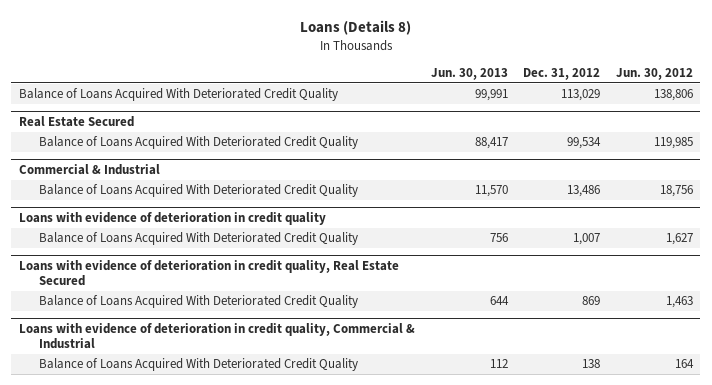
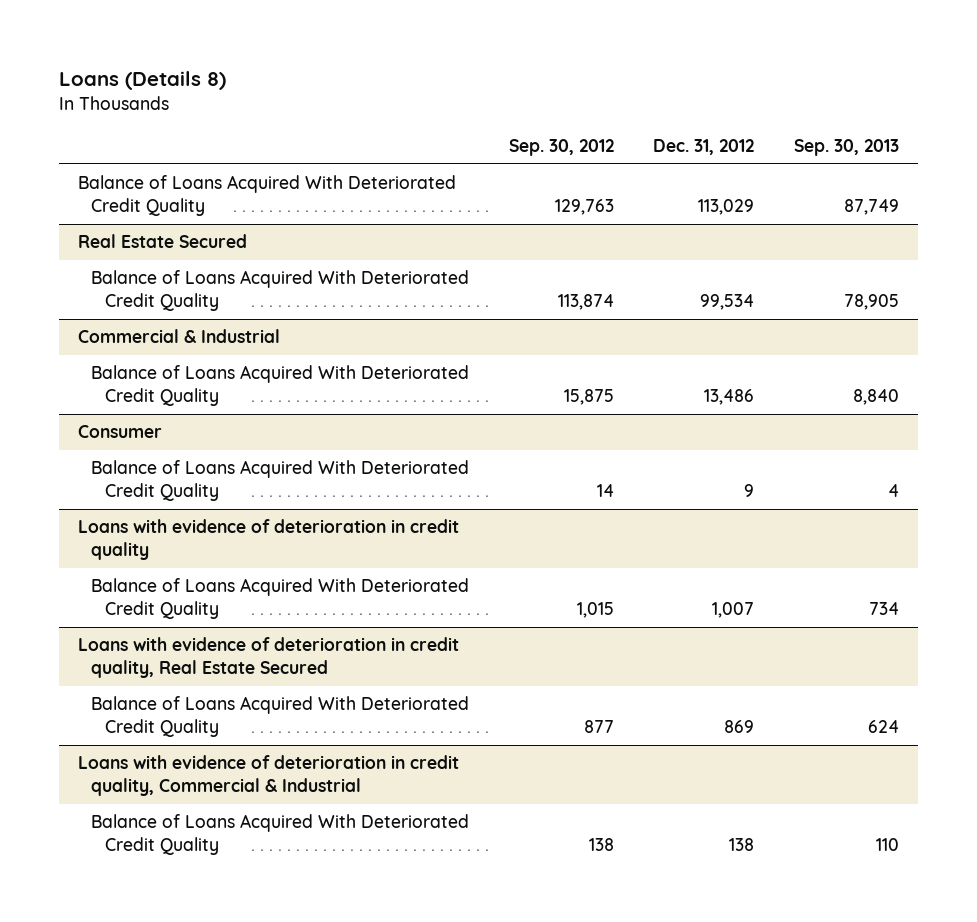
[430,68,508,81] Jun. 30, 2013 -> none
[615,68,693,81] Jun. 30, 2012 -> none
none -> [508,138,614,156] Sep. 30, 2012
none -> [793,138,899,156] Sep. 30, 2013
none -> [78,425,163,439] Consumer
none -> [91,460,470,502] Balance of Loans Acquired With Deteriorated Credit Quality

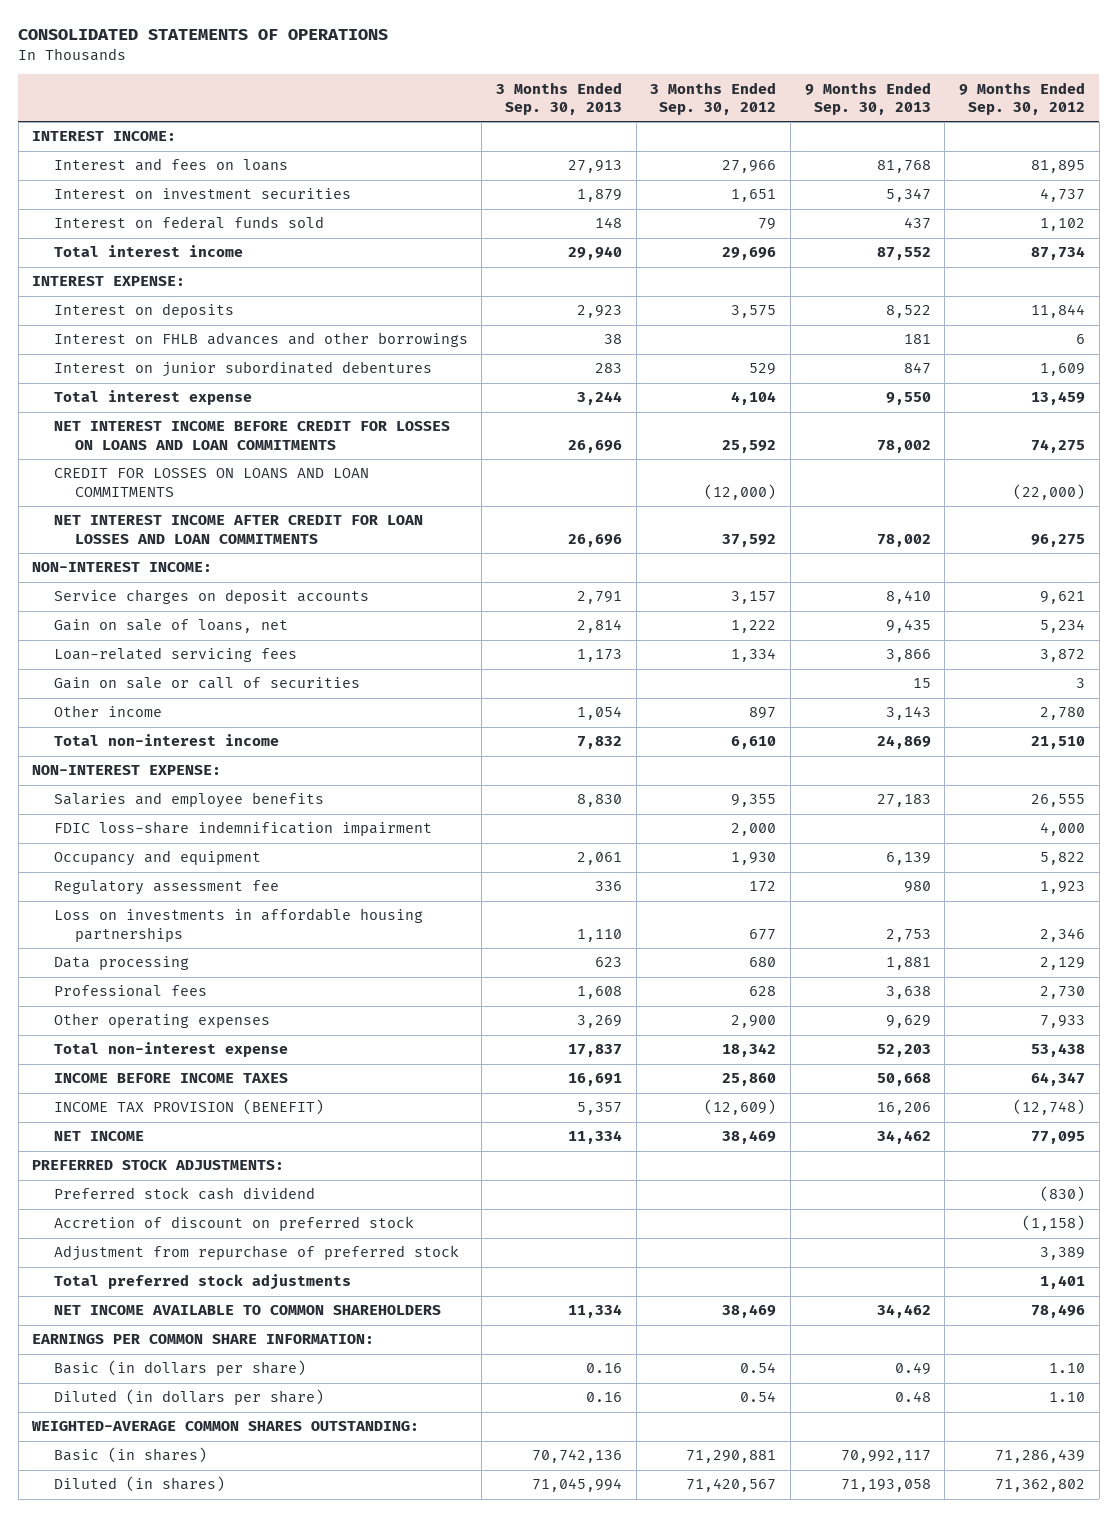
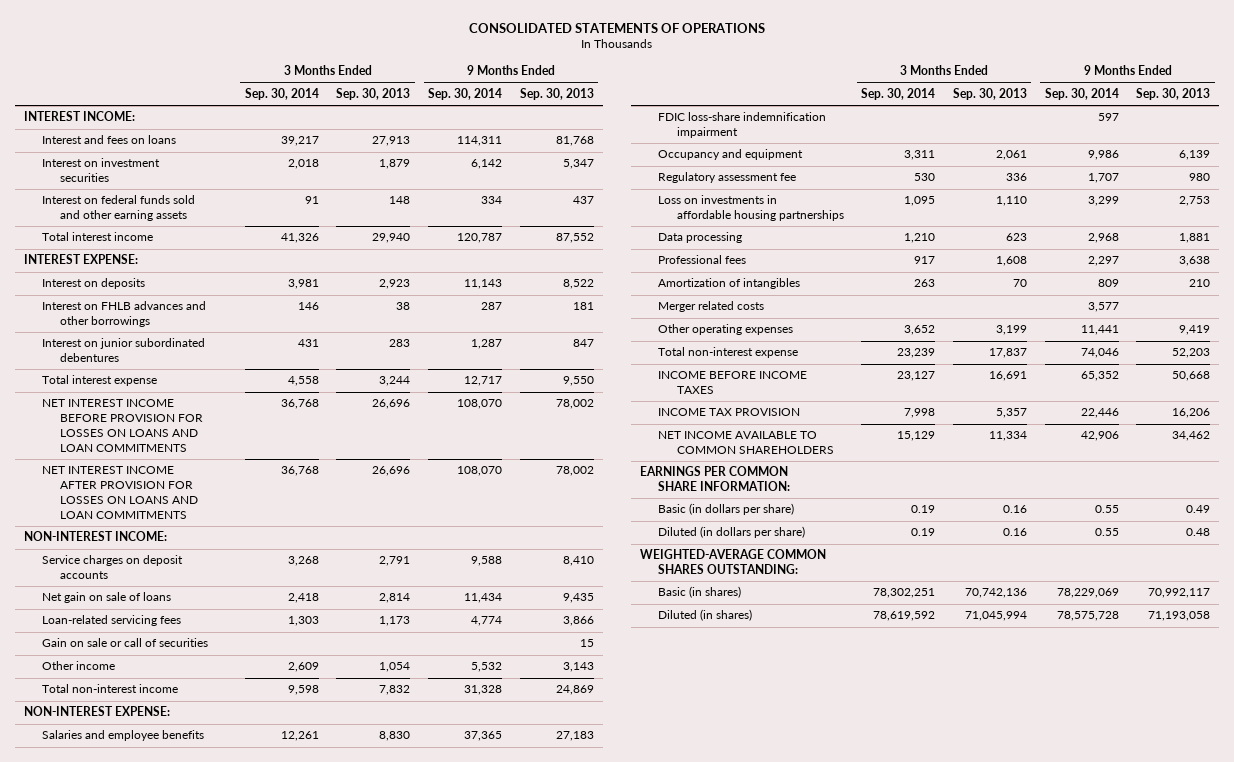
[650,81,777,115] 3 Months Ended Sep. 30, 2012 -> none
[959,81,1086,115] 9 Months Ended Sep. 30, 2012 -> none
none -> [244,88,319,101] Sep. 30, 2014
none -> [428,88,503,101] Sep. 30, 2014
[53,216,324,230] Interest on federal funds sold -> [41,195,195,222] Interest on federal funds sold and other earning assets
[53,468,369,497] CREDIT FOR LOSSES ON LOANS AND LOAN COMMITMENTS -> none
[53,421,450,450] NET INTEREST INCOME BEFORE CREDIT FOR LOSSES ON LOANS AND LOAN COMMITMENTS -> [41,399,204,452] NET INTEREST INCOME BEFORE PROVISION FOR LOSSES ON LOANS AND LOAN COMMITMENTS
[53,515,423,544] NET INTEREST INCOME AFTER CREDIT FOR LOAN LOSSES AND LOAN COMMITMENTS -> [41,466,199,519] NET INTEREST INCOME AFTER PROVISION FOR LOSSES ON LOANS AND LOAN COMMITMENTS
[53,619,288,634] Gain on sale of loans, net -> [41,592,171,604] Net gain on sale of loans
none -> [658,278,801,290] Amortization of intangibles
none -> [658,301,765,313] Merger related costs
[577,1015,623,1029] 3,269 -> [995,325,1027,336] 3,199
[885,1015,931,1029] 9,629 -> [1179,325,1211,336] 9,419
[53,1131,144,1142] NET INCOME -> none
[32,1160,285,1171] PREFERRED STOCK ADJUSTMENTS: -> none
[53,1187,315,1201] Preferred stock cash dividend -> none
[53,1216,414,1232] Accretion of discount on preferred stock -> none
[53,1245,459,1262] Adjustment from repurchase of preferred stock -> none
[53,1274,351,1291] Total preferred stock adjustments -> none
[53,1099,324,1116] INCOME TAX PROVISION (BENEFIT) -> [658,408,801,417] INCOME TAX PROVISION

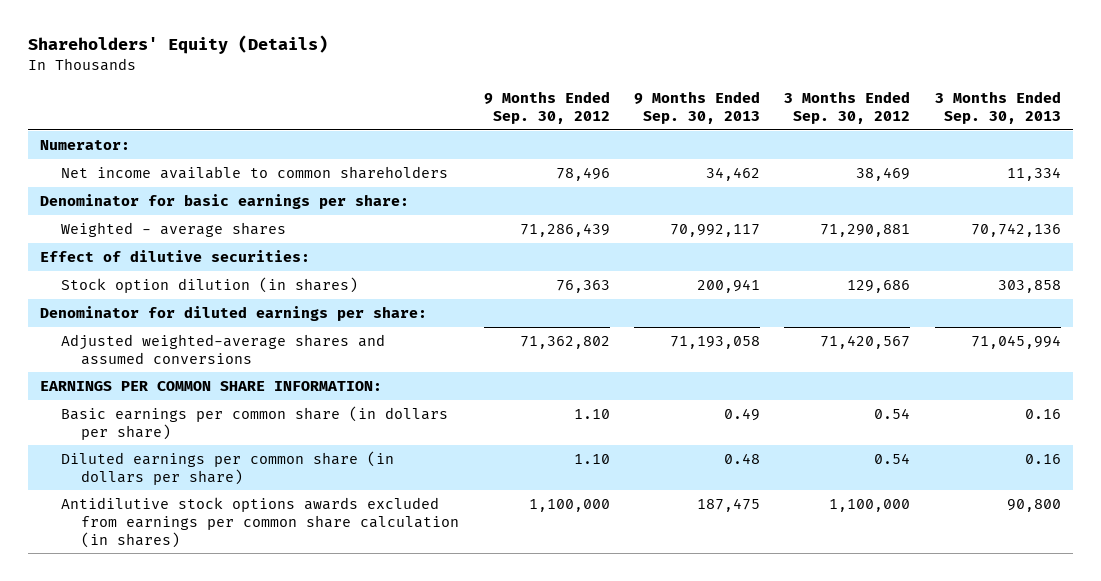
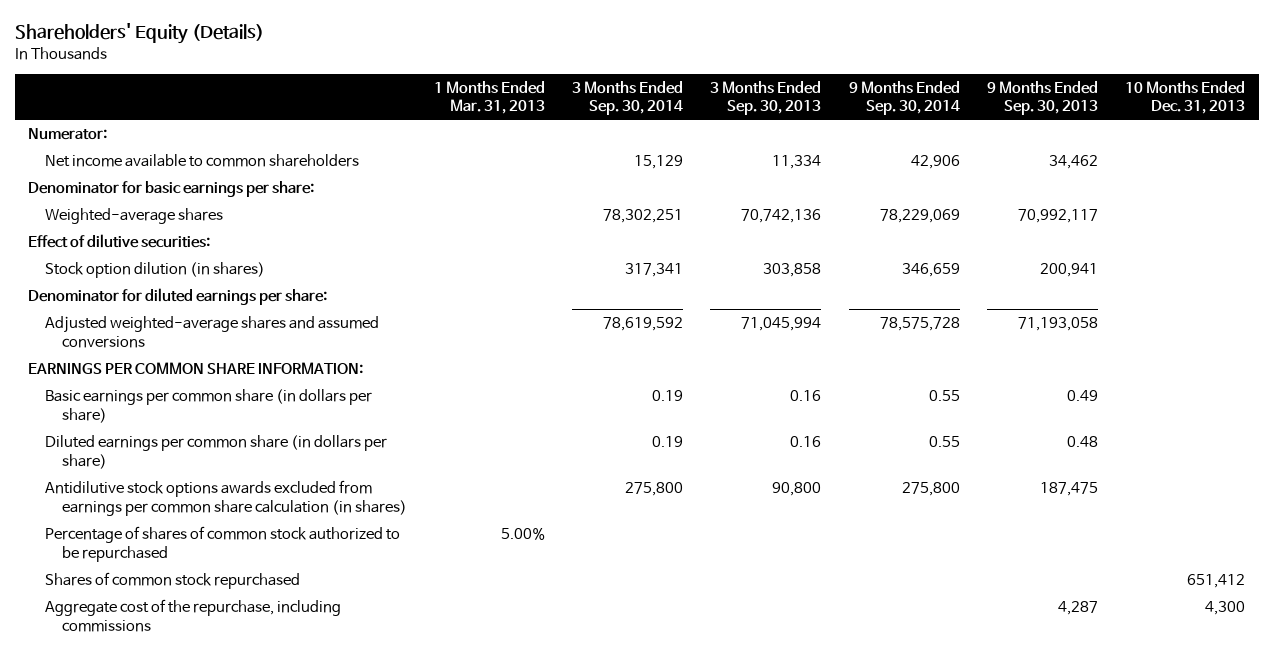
[483,90,610,124] 9 Months Ended Sep. 30, 2012 -> none
[784,90,911,124] 3 Months Ended Sep. 30, 2012 -> none
none -> [433,80,545,115] 1 Months Ended Mar. 31, 2013
none -> [572,80,684,116] 3 Months Ended Sep. 30, 2014
none -> [848,80,960,116] 9 Months Ended Sep. 30, 2014
none -> [1125,80,1246,115] 10 Months Ended Dec. 31, 2013
[60,221,286,237] Weighted - average shares -> [44,208,223,225] Weighted-average shares
none -> [44,526,400,562] Percentage of shares of common stock authorized to be repurchased
none -> [44,572,300,590] Shares of common stock repurchased
none -> [44,599,341,632] Aggregate cost of the repurchase, including commissions

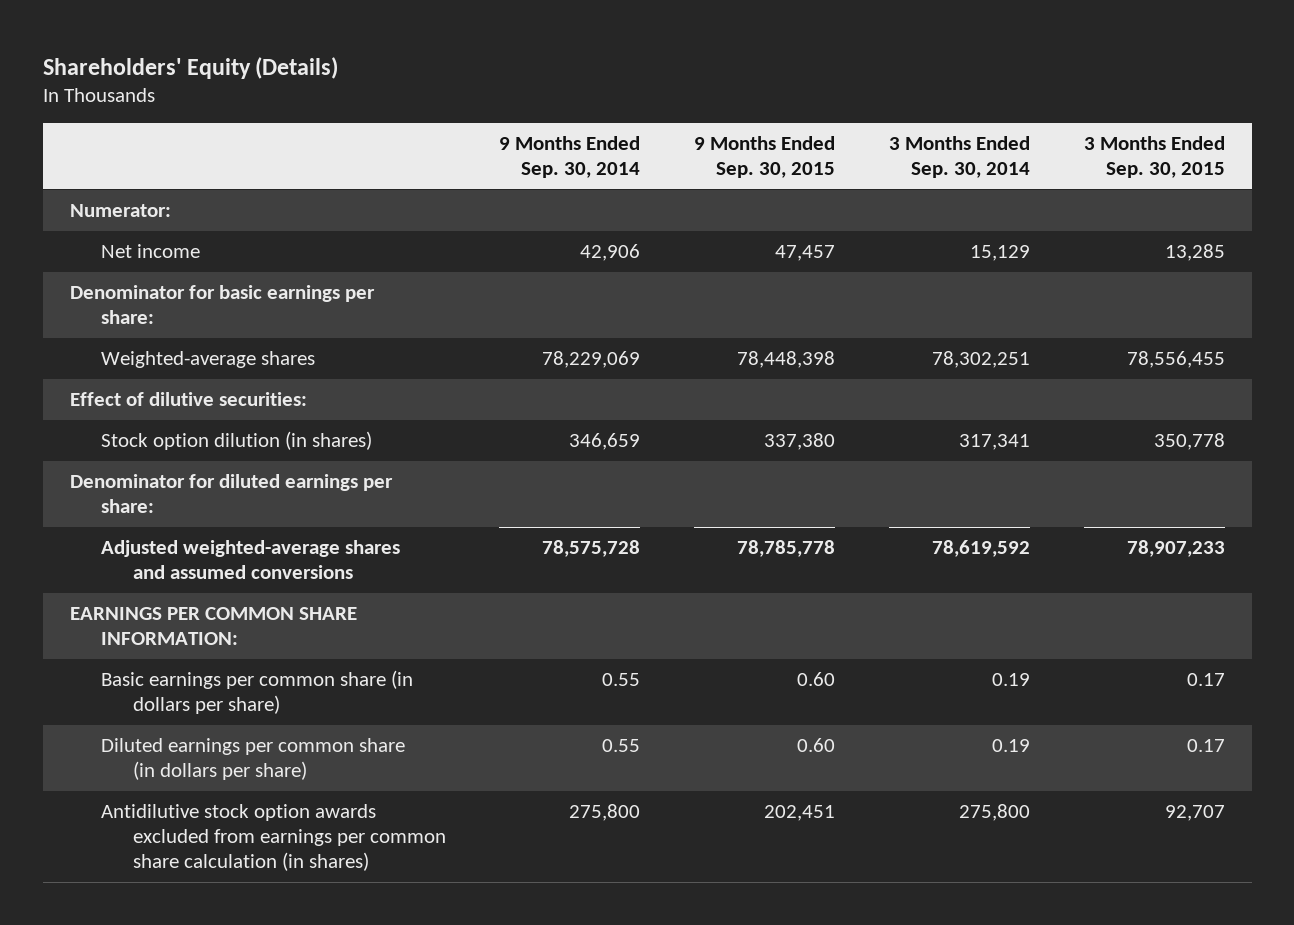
[433,80,545,115] 1 Months Ended Mar. 31, 2013 -> none
[710,80,822,116] 3 Months Ended Sep. 30, 2013 -> none
[986,80,1098,116] 9 Months Ended Sep. 30, 2013 -> none
[1125,80,1246,115] 10 Months Ended Dec. 31, 2013 -> none
none -> [694,135,836,178] 9 Months Ended Sep. 30, 2015
none -> [1083,135,1225,178] 3 Months Ended Sep. 30, 2015
[44,154,359,168] Net income available to common shareholders -> [101,243,201,258] Net income
[44,526,400,562] Percentage of shares of common stock authorized to be repurchased -> none
[44,572,300,590] Shares of common stock repurchased -> none
[44,599,341,632] Aggregate cost of the repurchase, including commissions -> none
[44,480,407,516] Antidilutive stock options awards excluded from earnings per common share calculation (in shares) -> [101,803,446,872] Antidilutive stock option awards excluded from earnings per common share calculation (in shares)

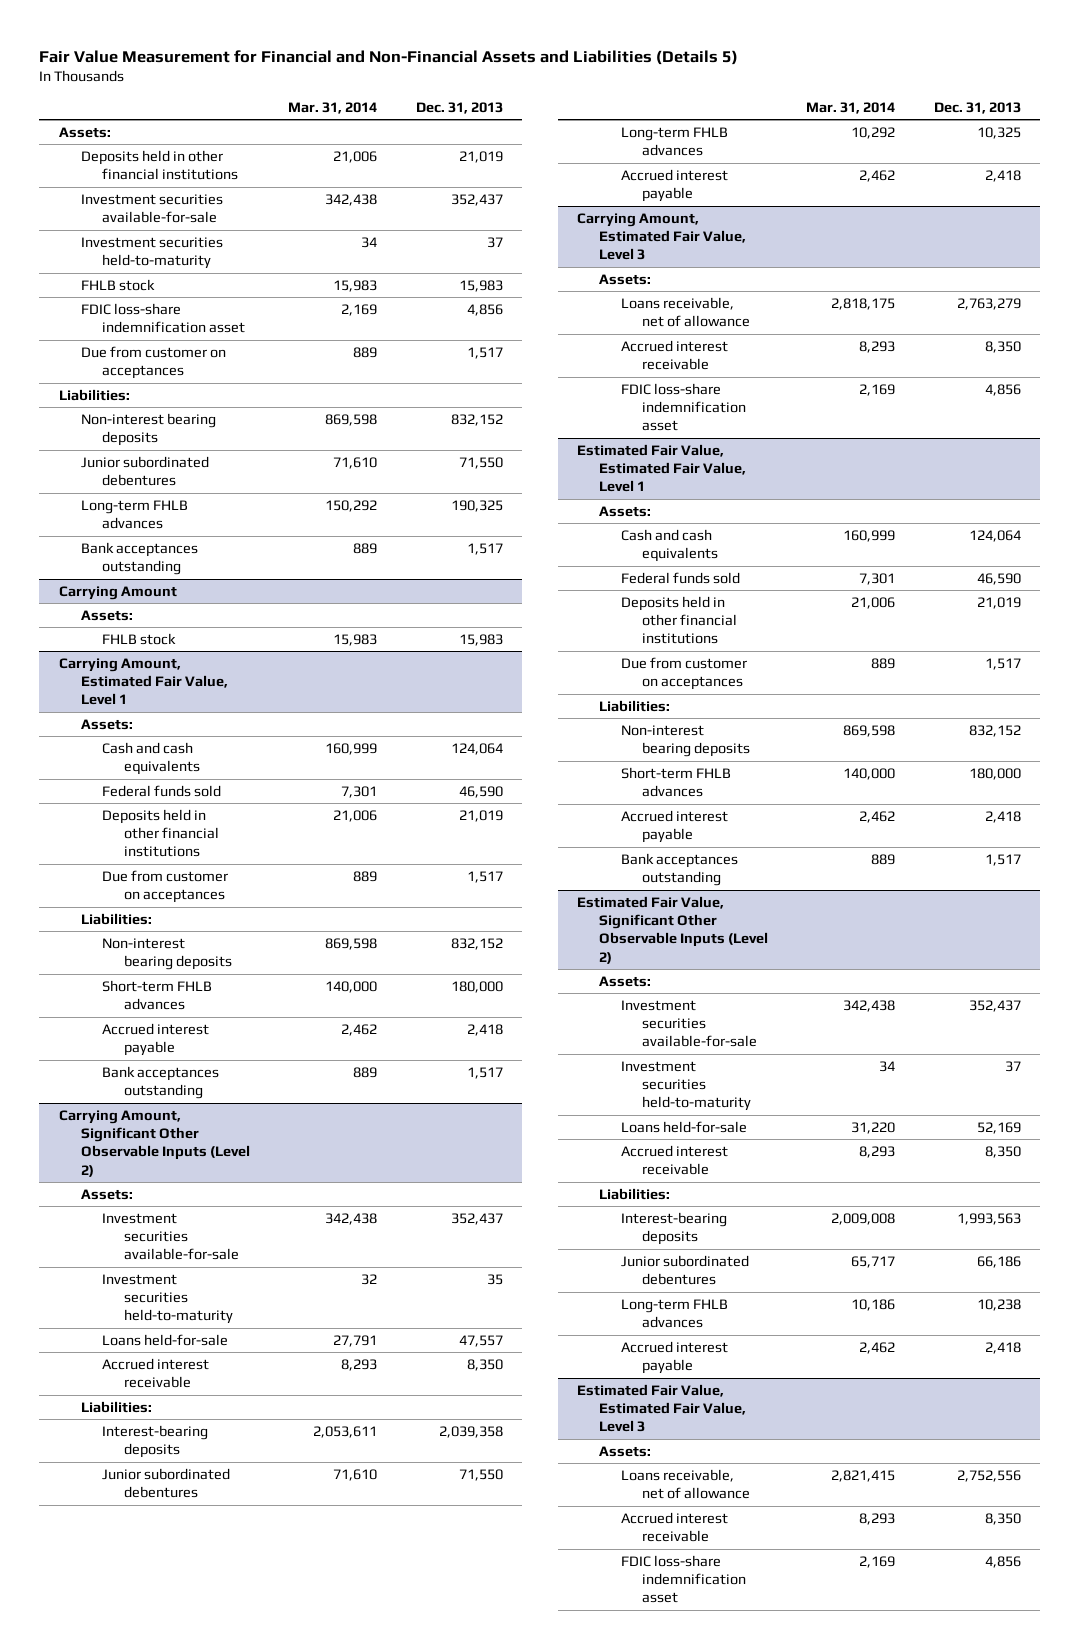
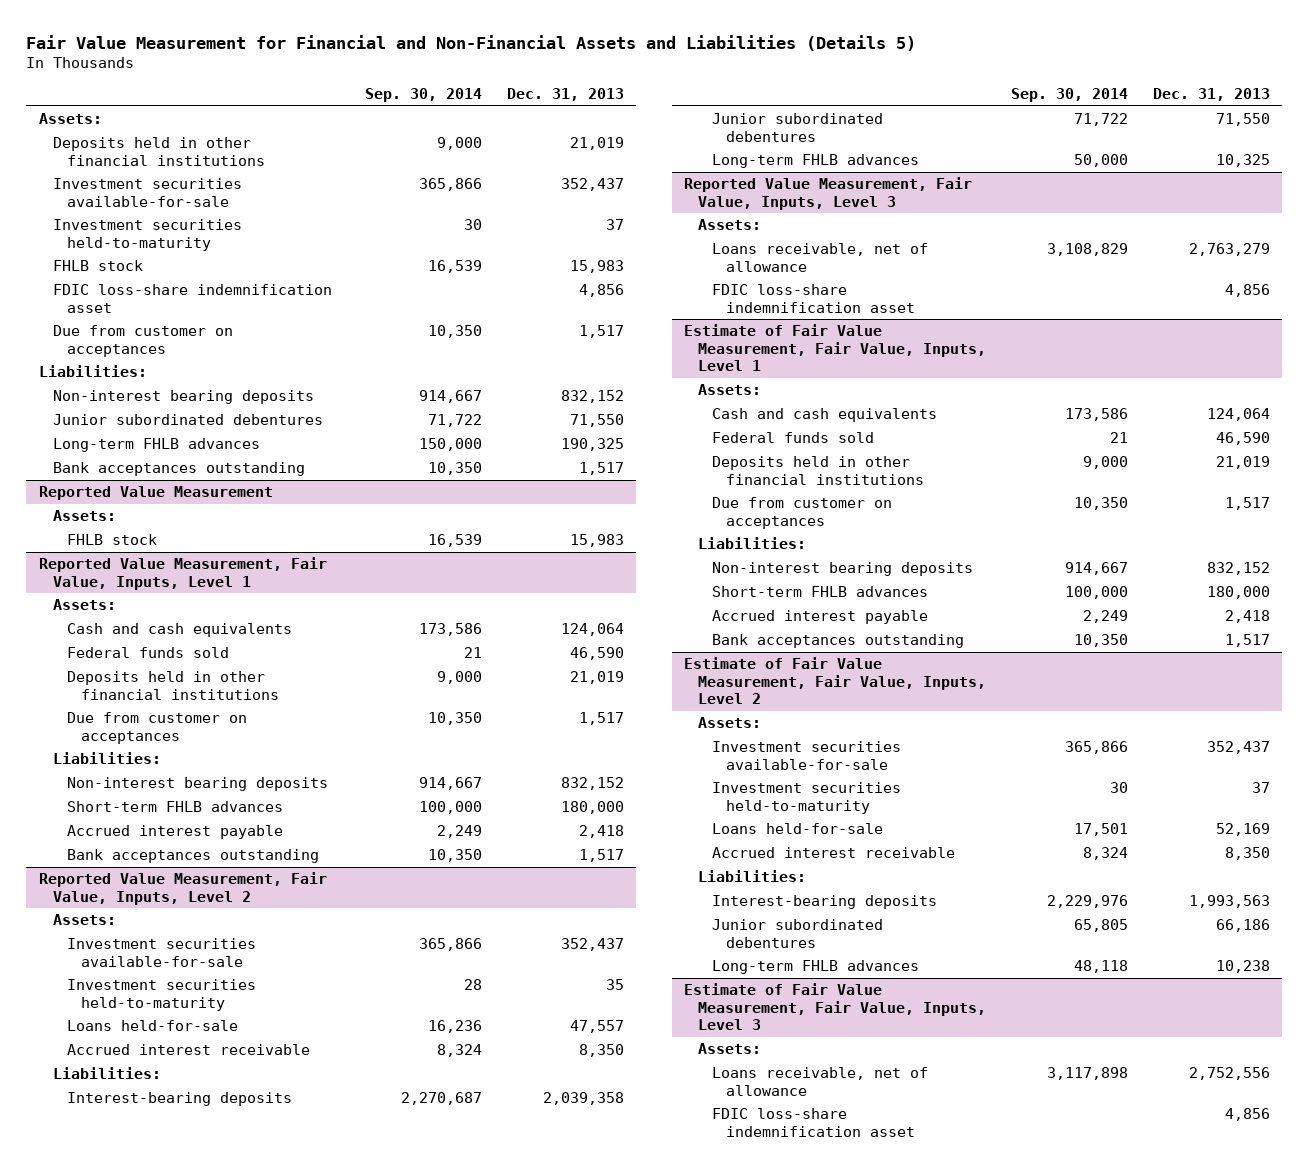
[288,101,378,114] Mar. 31, 2014 -> none
none -> [365,88,483,103] Sep. 30, 2014
[58,585,177,600] Carrying Amount -> none
none -> [38,486,273,501] Reported Value Measurement
[58,657,228,706] Carrying Amount, Estimated Fair Value, Level 1 -> none
none -> [38,557,327,590] Reported Value Measurement, Fair Value, Inputs, Level 1
[58,1109,250,1177] Carrying Amount, Significant Other Observable Inputs (Level 2) -> none
none -> [38,872,327,905] Reported Value Measurement, Fair Value, Inputs, Level 2
[620,168,728,203] Accrued interest payable -> none
[576,212,746,261] Carrying Amount, Estimated Fair Value, Level 3 -> none
none -> [684,177,973,210] Reported Value Measurement, Fair Value, Inputs, Level 3
[620,339,728,371] Accrued interest receivable -> none
[576,443,746,493] Estimated Fair Value, Estimated Fair Value, Level 1 -> none
none -> [684,324,987,372] Estimate of Fair Value Measurement, Fair Value, Inputs, Level 1
[576,895,768,964] Estimated Fair Value, Significant Other Observable Inputs (Level 2) -> none
none -> [684,657,987,705] Estimate of Fair Value Measurement, Fair Value, Inputs, Level 2
[620,1340,728,1375] Accrued interest payable -> none
[576,1383,746,1433] Estimated Fair Value, Estimated Fair Value, Level 3 -> none
none -> [684,983,987,1031] Estimate of Fair Value Measurement, Fair Value, Inputs, Level 3
[620,1511,728,1543] Accrued interest receivable -> none

